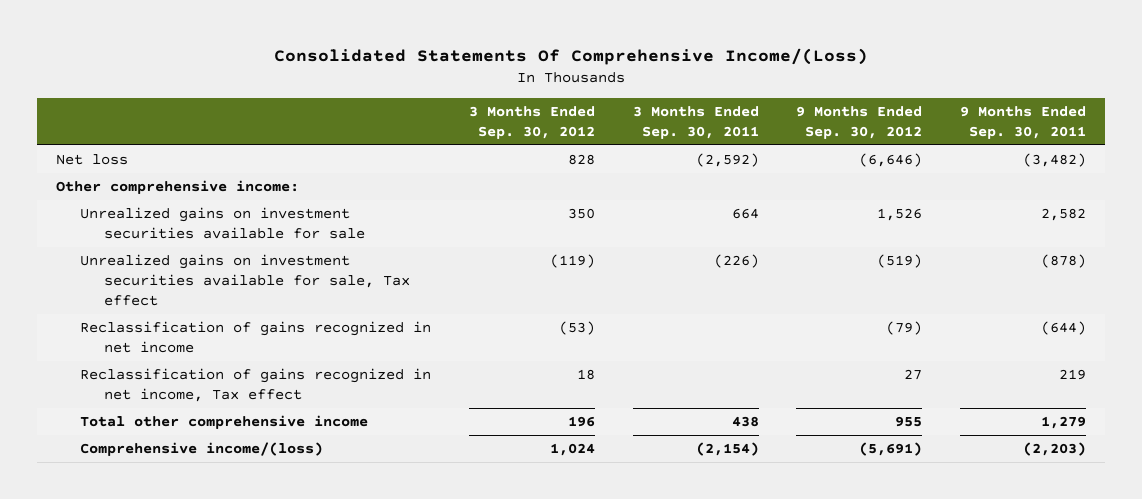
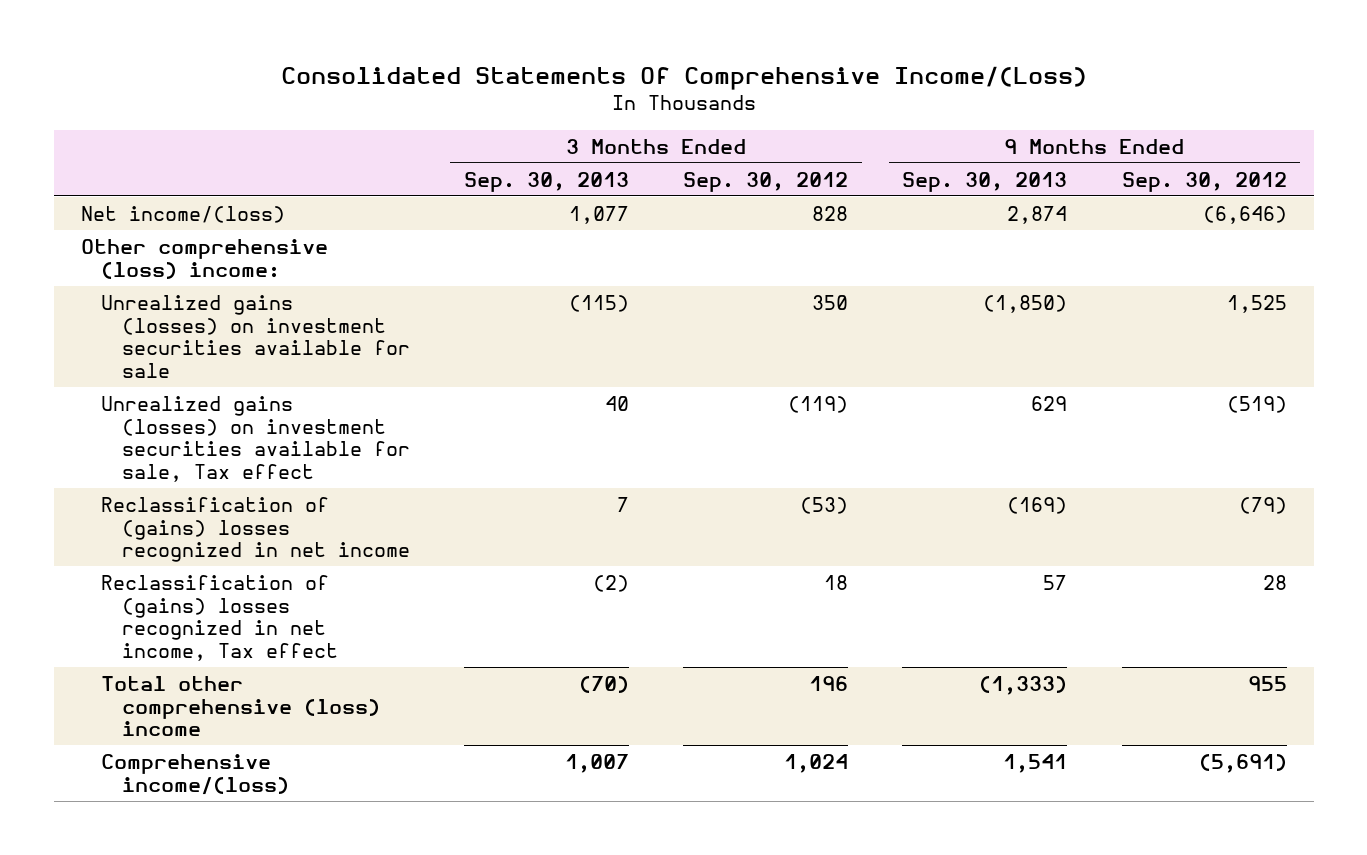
[632,106,759,139] 3 Months Ended Sep. 30, 2011 -> none
[959,106,1086,139] 9 Months Ended Sep. 30, 2011 -> none
none -> [463,171,629,192] Sep. 30, 2013
none -> [902,171,1068,192] Sep. 30, 2013
[55,154,128,166] Net loss -> [80,205,285,223] Net income/(loss)
[55,180,299,195] Other comprehensive income: -> [80,238,328,279] Other comprehensive (loss) income:
[80,207,366,239] Unrealized gains on investment securities available for sale -> [101,294,410,379] Unrealized gains (losses) on investment securities available for sale
[877,208,923,222] 1,526 -> [1226,294,1287,313] 1,525
[80,254,411,306] Unrealized gains on investment securities available for sale, Tax effect -> [101,395,410,483] Unrealized gains (losses) on investment securities available for sale, Tax effect
[80,321,432,353] Reclassification of gains recognized in net income -> [101,496,410,563] Reclassification of (gains) losses recognized in net income
[80,368,432,402] Reclassification of gains recognized in net income, Tax effect -> [101,574,338,662] Reclassification of (gains) losses recognized in net income, Tax effect
[904,369,923,381] 27 -> [1262,574,1287,590] 28
[80,415,369,430] Total other comprehensive income -> [101,675,380,737] Total other comprehensive (loss) income

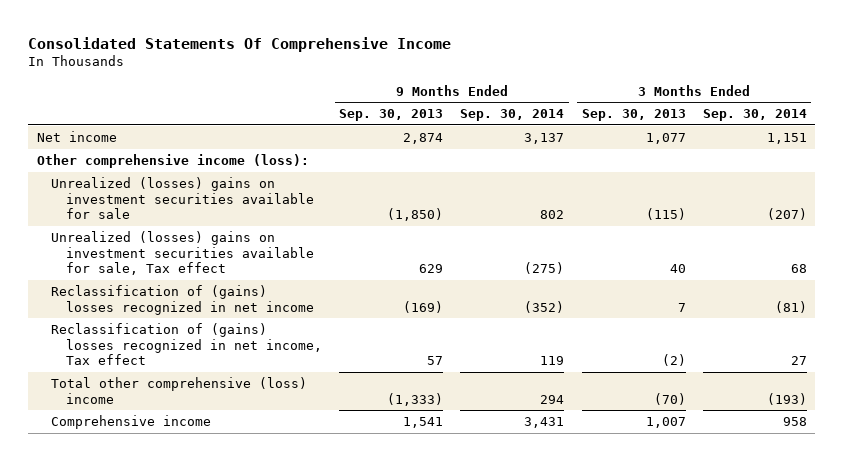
[280,66,1087,91] Consolidated Statements Of Comprehensive Income/(Loss) -> [27,36,451,52] Consolidated Statements Of Comprehensive Income
[683,171,849,192] Sep. 30, 2012 -> none
[1121,171,1287,192] Sep. 30, 2012 -> none
none -> [460,109,565,122] Sep. 30, 2014
none -> [702,109,807,122] Sep. 30, 2014
[80,205,285,223] Net income/(loss) -> [36,131,117,143] Net income
[80,238,328,279] Other comprehensive (loss) income: -> [36,154,309,169] Other comprehensive income (loss):
[101,294,410,379] Unrealized gains (losses) on investment securities available for sale -> [51,177,314,220] Unrealized (losses) gains on investment securities available for sale
[101,395,410,483] Unrealized gains (losses) on investment securities available for sale, Tax effect -> [51,231,314,276] Unrealized (losses) gains on investment securities available for sale, Tax effect
[101,753,289,795] Comprehensive income/(loss) -> [51,415,212,430] Comprehensive income

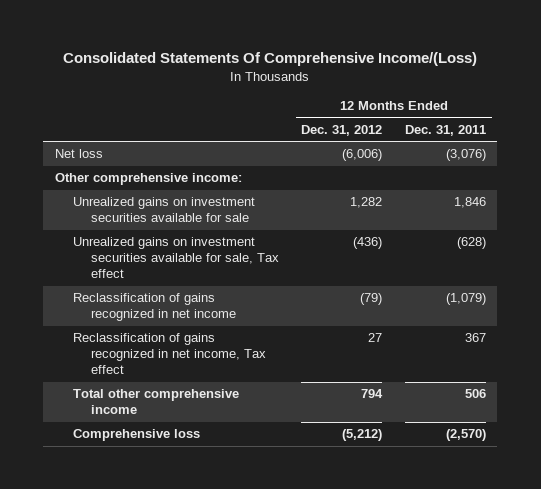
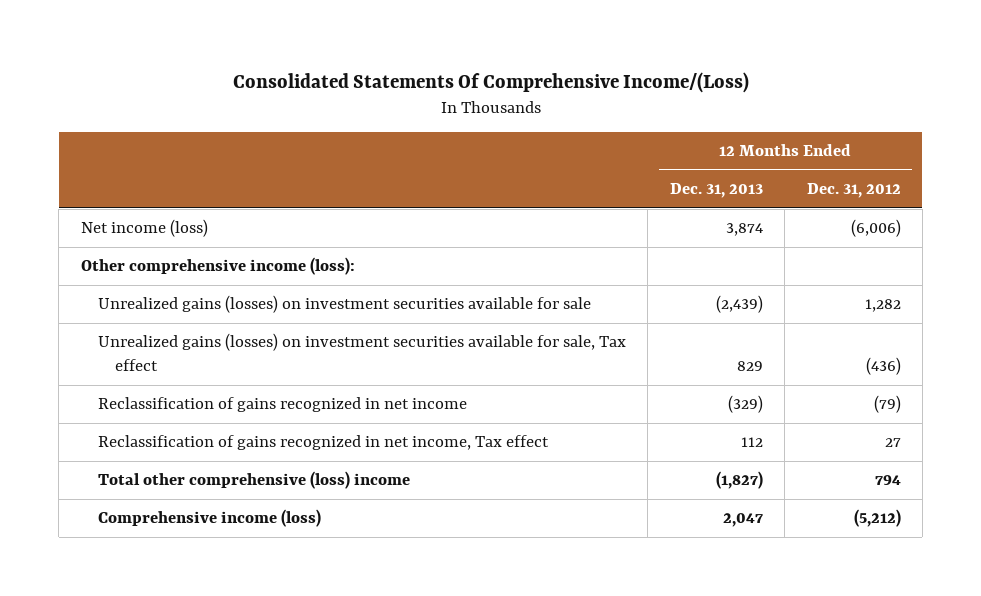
[404,124,486,136] Dec. 31, 2011 -> none
none -> [669,183,763,199] Dec. 31, 2013
[54,149,103,159] Net loss -> [80,219,208,238] Net income (loss)
[54,173,242,186] Other comprehensive income: -> [80,257,355,276] Other comprehensive income (loss):
[72,197,255,223] Unrealized gains on investment securities available for sale -> [97,295,591,314] Unrealized gains (losses) on investment securities available for sale
[72,237,279,279] Unrealized gains on investment securities available for sale, Tax effect -> [97,333,626,371] Unrealized gains (losses) on investment securities available for sale, Tax effect
[72,389,239,415] Total other comprehensive income -> [97,471,410,490] Total other comprehensive (loss) income
[72,429,200,442] Comprehensive loss -> [97,509,321,528] Comprehensive income (loss)

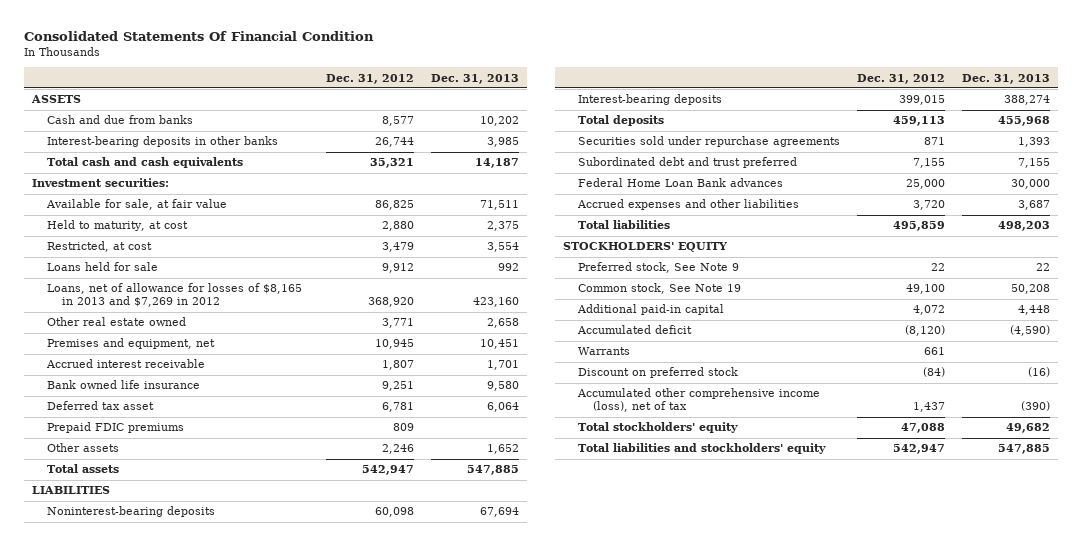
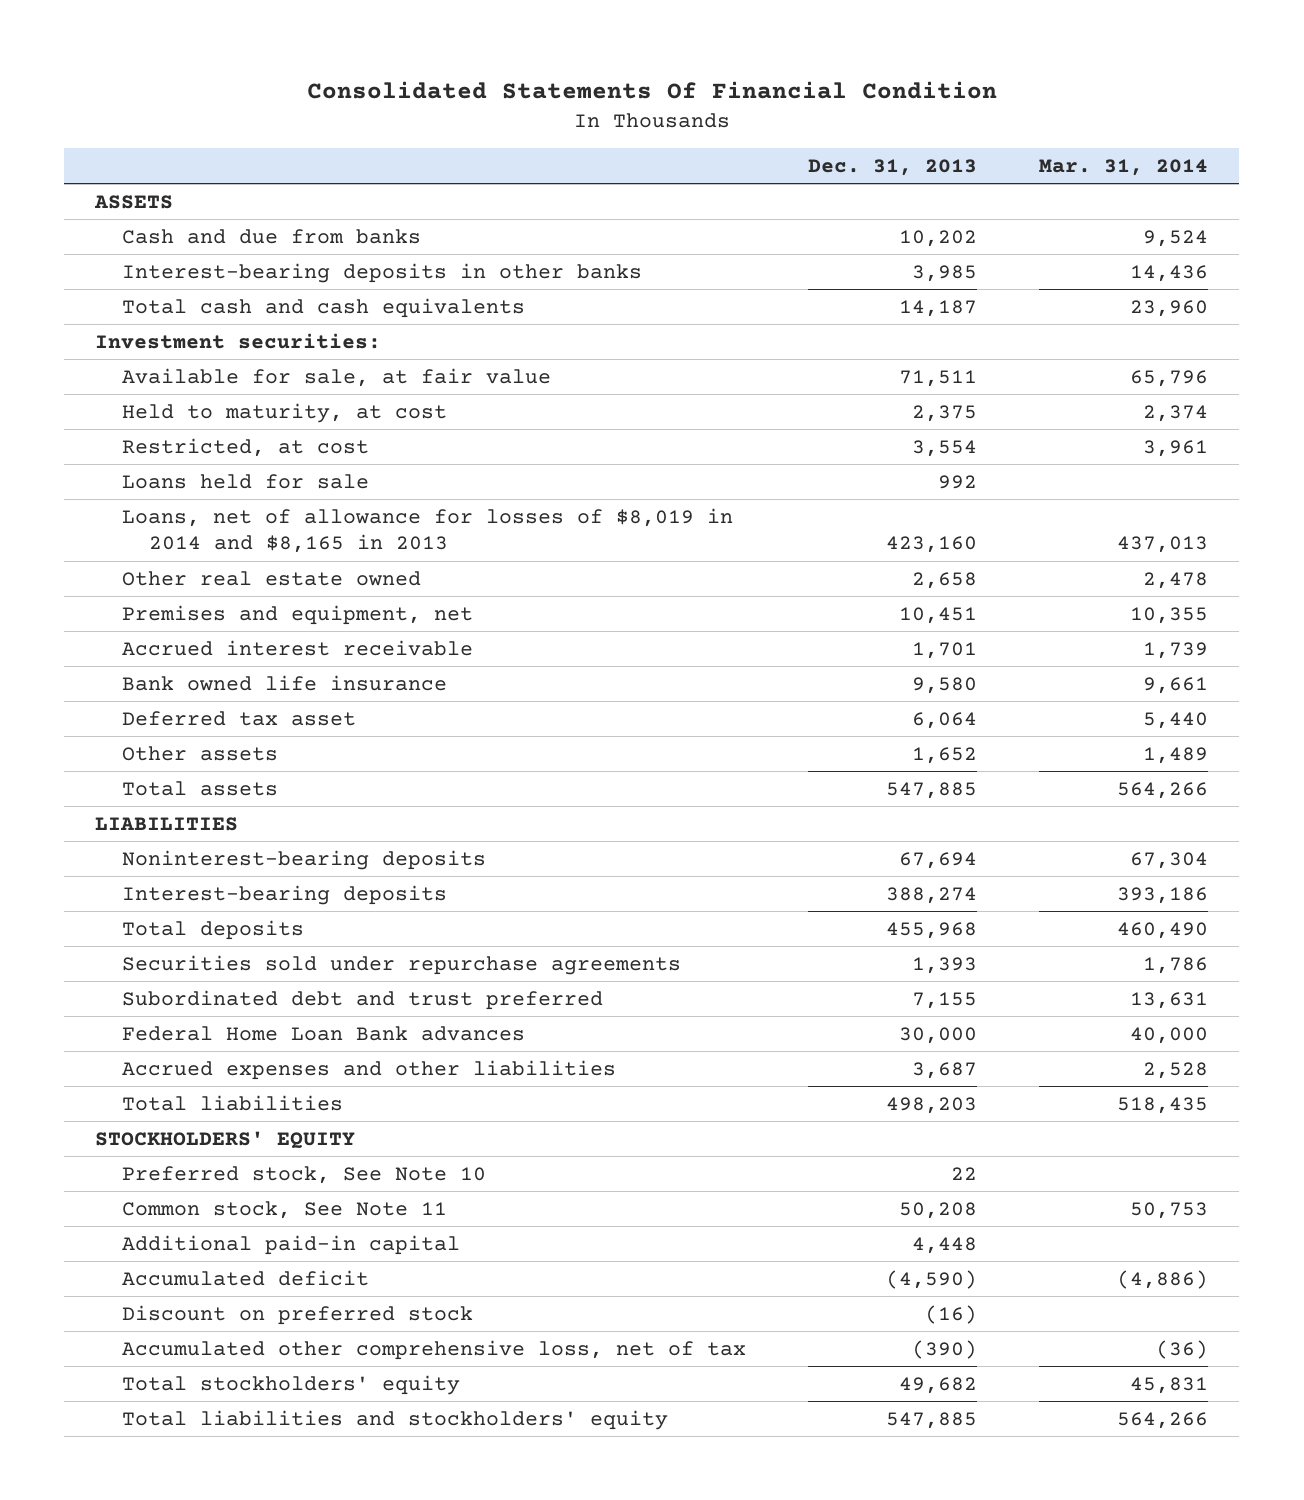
[325,73,414,84] Dec. 31, 2012 -> none
none -> [1039,158,1209,176] Mar. 31, 2014
[46,283,302,308] Loans, net of allowance for losses of $8,165 in 2013 and $7,269 in 2012 -> [122,507,734,554] Loans, net of allowance for losses of $8,019 in 2014 and $8,165 in 2013
[46,422,184,434] Prepaid FDIC premiums -> none
[578,262,740,274] Preferred stock, See Note 9 -> [122,1165,487,1184] Preferred stock, See Note 10
[578,283,742,295] Common stock, See Note 19 -> [122,1200,448,1219] Common stock, See Note 11
[578,347,631,356] Warrants -> none
[577,388,821,413] Accumulated other comprehensive income (loss), net of tax -> [122,1339,747,1360] Accumulated other comprehensive loss, net of tax

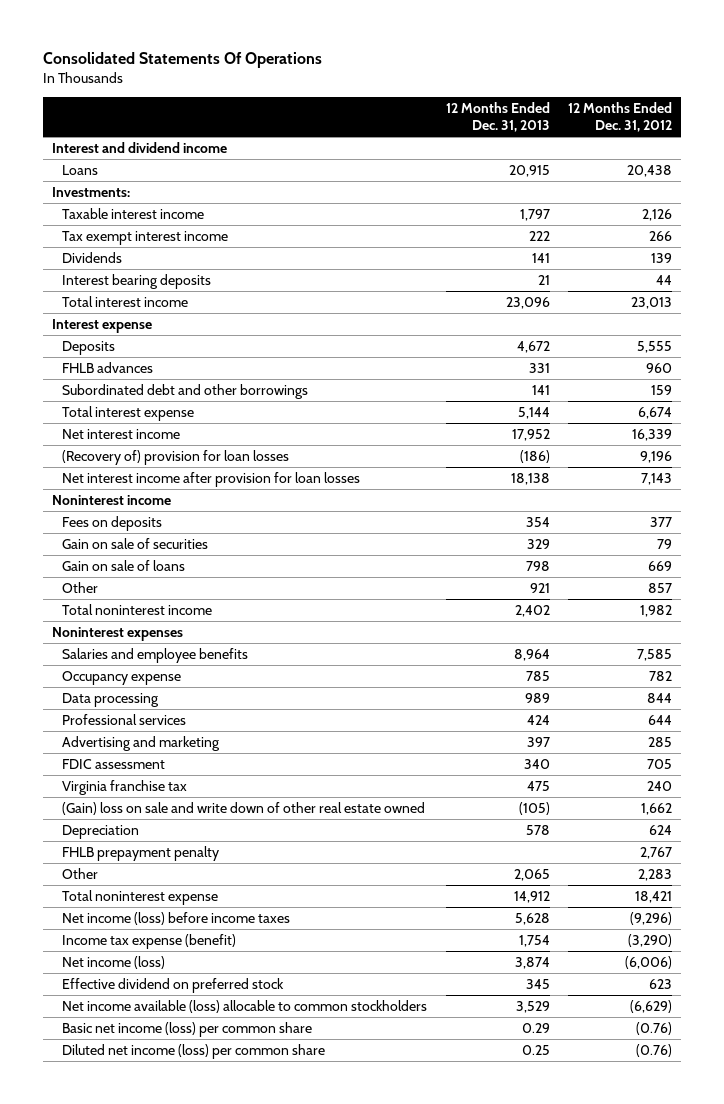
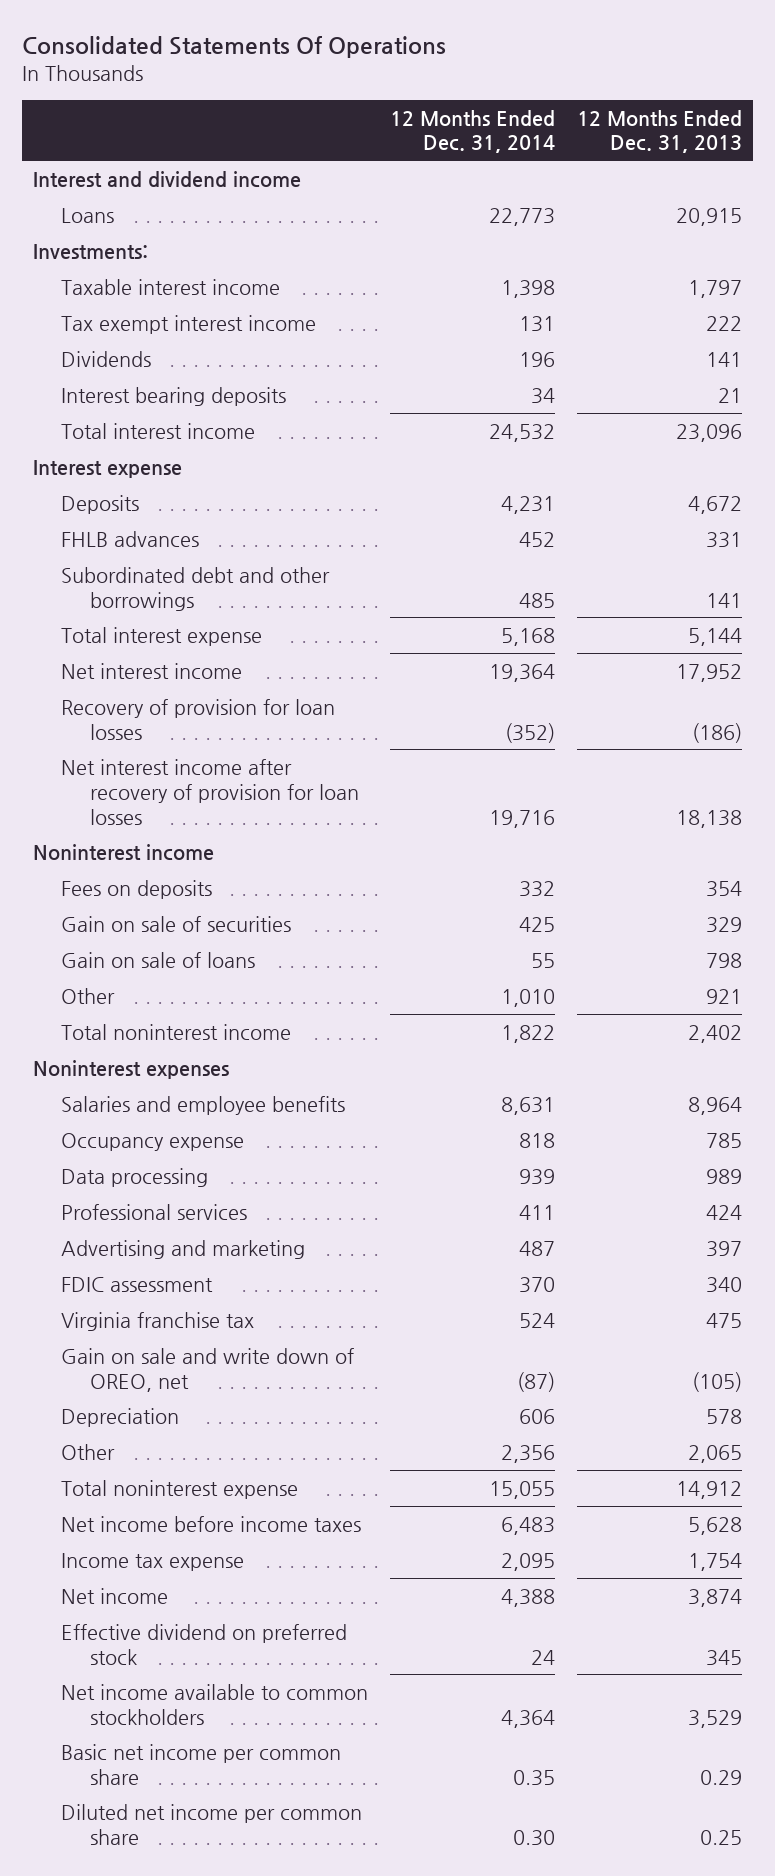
[567,102,672,132] 12 Months Ended Dec. 31, 2012 -> none
none -> [390,109,556,154] 12 Months Ended Dec. 31, 2014
[62,449,290,465] (Recovery of) provision for loan losses -> [61,698,336,740] Recovery of provision for loan losses
[62,471,361,487] Net interest income after provision for loan losses -> [61,758,359,825] Net interest income after recovery of provision for loan losses
[62,801,426,815] (Gain) loss on sale and write down of other real estate owned -> [61,1347,355,1392] Gain on sale and write down of OREO, net
[62,845,220,861] FHLB prepayment penalty -> none
[62,911,291,925] Net income (loss) before income taxes -> [61,1515,362,1532] Net income before income taxes
[62,933,237,949] Income tax expense (benefit) -> [61,1552,245,1571] Income tax expense
[62,955,166,969] Net income (loss) -> [61,1587,169,1604] Net income
[62,999,428,1013] Net income available (loss) allocable to common stockholders -> [61,1683,369,1725] Net income available to common stockholders
[62,1021,313,1037] Basic net income (loss) per common share -> [61,1743,342,1785] Basic net income per common share
[62,1043,326,1059] Diluted net income (loss) per common share -> [61,1803,363,1845] Diluted net income per common share

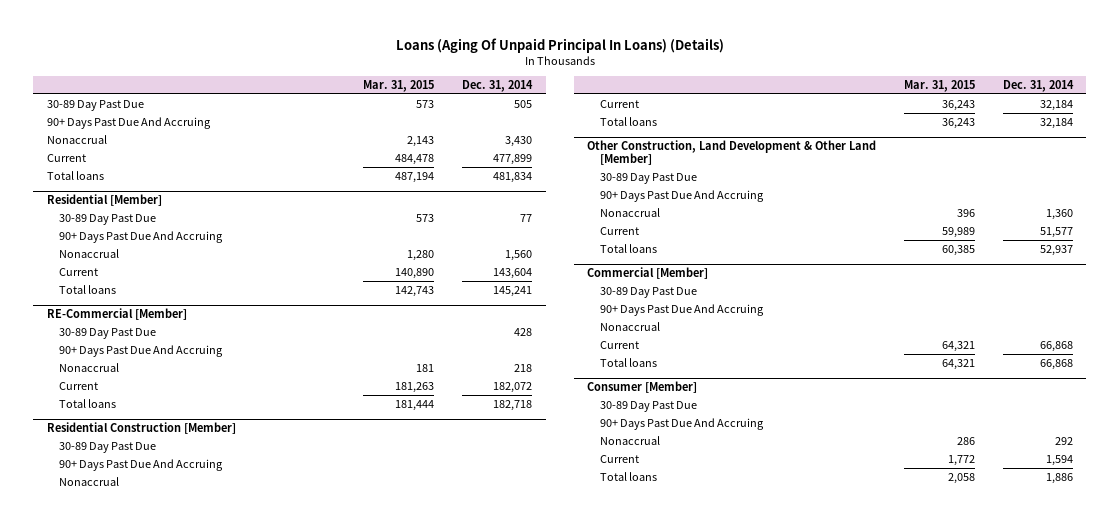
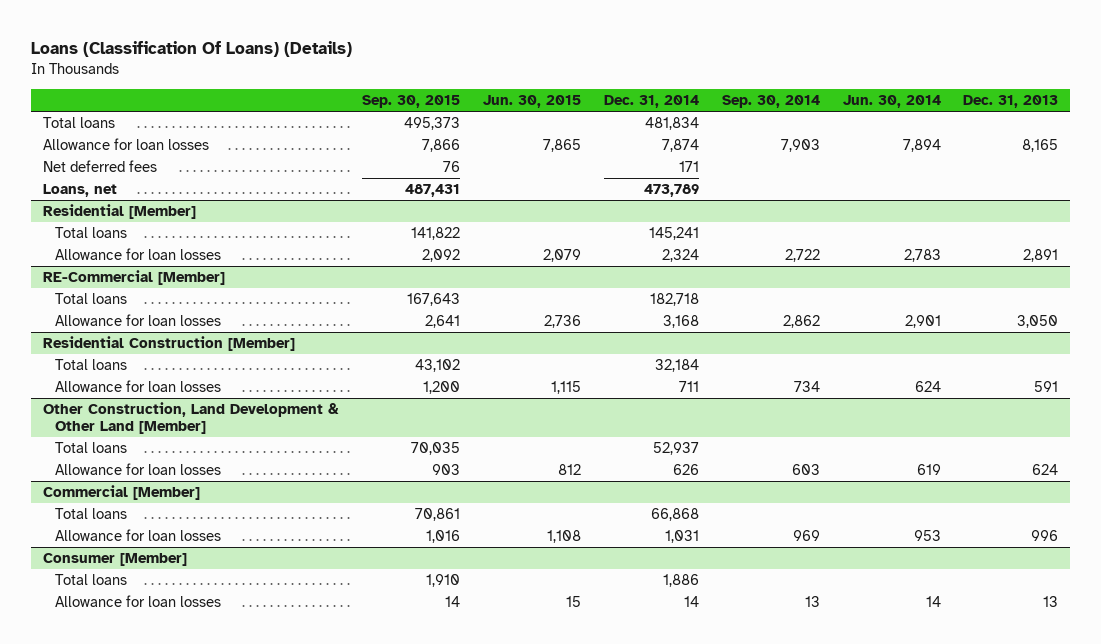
[395,37,724,53] Loans (Aging Of Unpaid Principal In Loans) (Details) -> [31,41,353,58] Loans (Classification Of Loans) (Details)
[363,80,435,93] Mar. 31, 2015 -> none
none -> [361,95,460,109] Sep. 30, 2015
none -> [482,95,581,109] Jun. 30, 2015
none -> [721,95,820,109] Sep. 30, 2014
none -> [842,95,941,109] Jun. 30, 2014
none -> [963,95,1059,109] Dec. 31, 2013
[46,99,144,111] 30-89 Day Past Due -> none
[46,116,211,129] 90+ Days Past Due And Accruing -> none
[46,134,107,144] Nonaccrual -> none
[46,153,86,162] Current -> none
none -> [42,138,209,151] Allowance for loan losses
none -> [42,160,157,173] Net deferred fees
none -> [42,184,117,198] Loans, net
[59,213,157,225] 30-89 Day Past Due -> none
[59,230,224,243] 90+ Days Past Due And Accruing -> none
[59,248,120,258] Nonaccrual -> none
[59,267,99,276] Current -> none
none -> [54,248,221,261] Allowance for loan losses
[59,327,157,339] 30-89 Day Past Due -> none
[59,344,224,357] 90+ Days Past Due And Accruing -> none
[59,362,120,372] Nonaccrual -> none
[59,381,99,390] Current -> none
none -> [54,314,221,327] Allowance for loan losses
[59,441,157,453] 30-89 Day Past Due -> none
[59,458,224,471] 90+ Days Past Due And Accruing -> none
[59,476,120,486] Nonaccrual -> none
[600,99,640,108] Current -> none
none -> [54,380,221,393] Allowance for loan losses
[600,172,698,184] 30-89 Day Past Due -> none
[600,189,765,202] 90+ Days Past Due And Accruing -> none
[600,207,661,217] Nonaccrual -> none
[600,226,640,235] Current -> none
none -> [54,463,221,476] Allowance for loan losses
[600,286,698,298] 30-89 Day Past Due -> none
[600,303,765,316] 90+ Days Past Due And Accruing -> none
[600,321,661,331] Nonaccrual -> none
[600,340,640,349] Current -> none
none -> [54,529,221,542] Allowance for loan losses
[600,400,698,412] 30-89 Day Past Due -> none
[600,417,765,430] 90+ Days Past Due And Accruing -> none
[600,435,661,445] Nonaccrual -> none
[600,454,640,463] Current -> none
none -> [54,595,221,608] Allowance for loan losses

